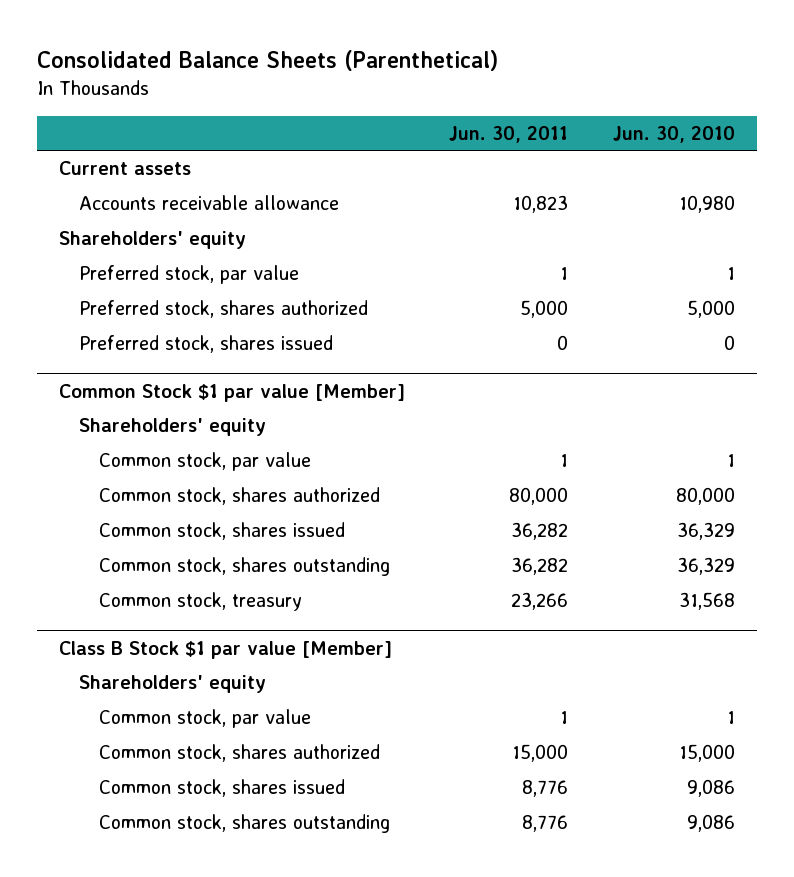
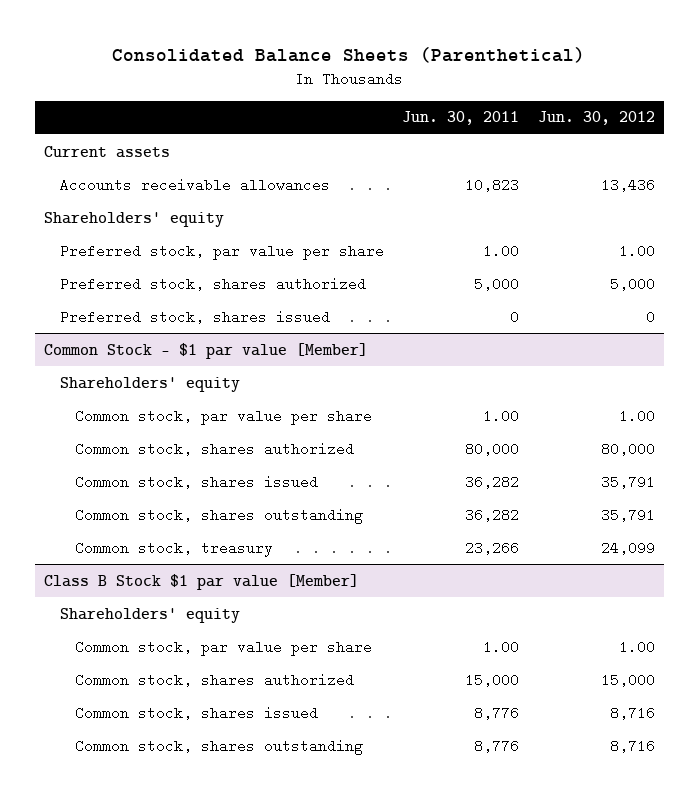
[612,125,735,143] Jun. 30, 2010 -> none
none -> [537,111,655,126] Jun. 30, 2012
[79,195,340,211] Accounts receivable allowance -> [59,177,330,192] Accounts receivable allowances
[79,265,300,285] Preferred stock, par value -> [59,243,384,260] Preferred stock, par value per share
[560,267,569,281] 1 -> [483,243,520,258] 1.00
[59,383,406,402] Common Stock $1 par value [Member] -> [44,342,369,359] Common Stock - $1 par value [Member]
[99,452,312,472] Common stock, par value -> [75,408,373,425] Common stock, par value per share
[560,454,569,468] 1 -> [483,408,520,423] 1.00
[99,709,312,729] Common stock, par value -> [75,639,373,656] Common stock, par value per share
[560,711,569,725] 1 -> [483,639,520,654] 1.00

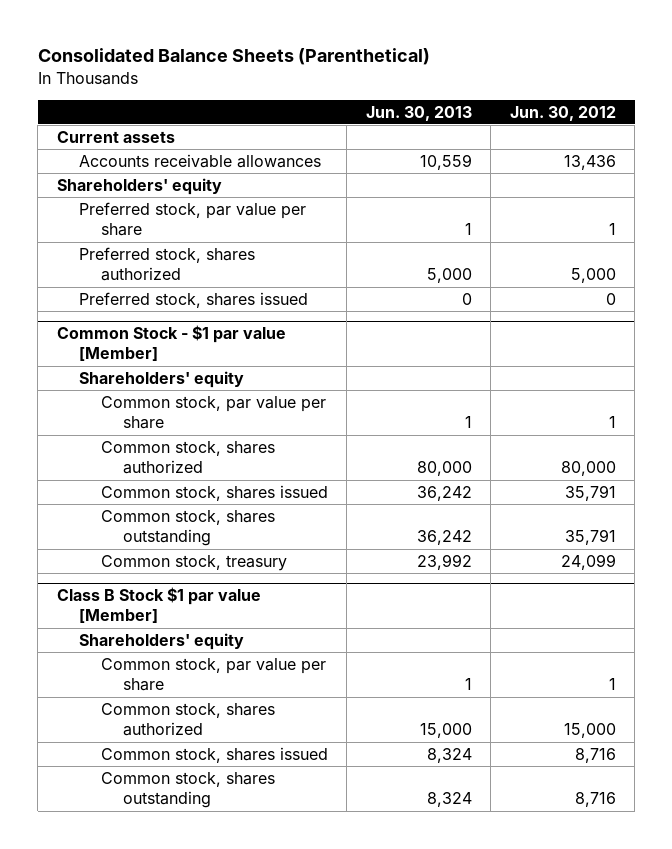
[402,111,520,126] Jun. 30, 2011 -> none
none -> [365,105,472,121] Jun. 30, 2013
[618,243,655,258] 1.00 -> [608,223,616,236] 1
[618,408,655,423] 1.00 -> [608,416,616,429] 1
[618,639,655,654] 1.00 -> [608,678,616,691] 1

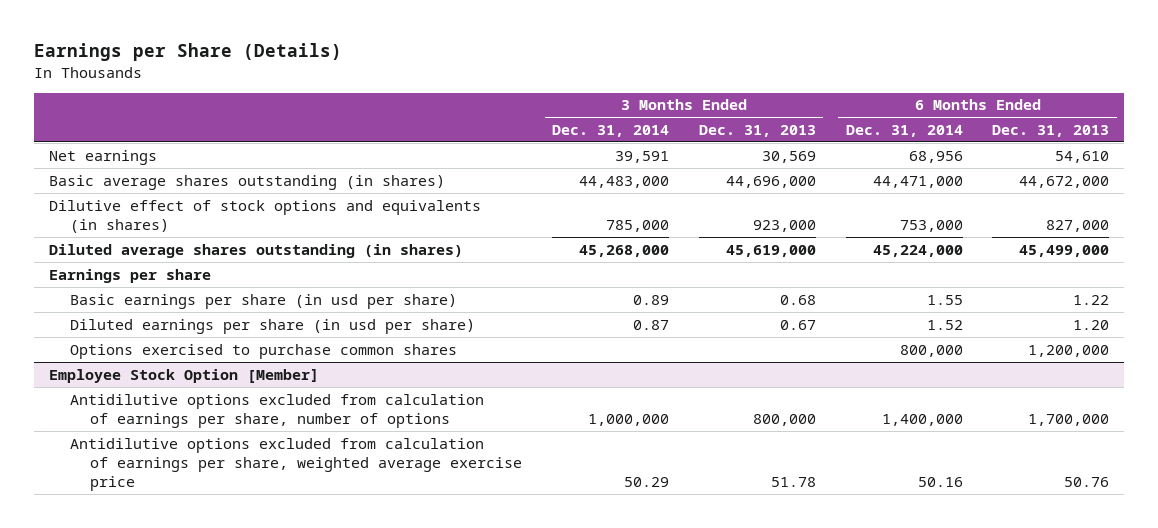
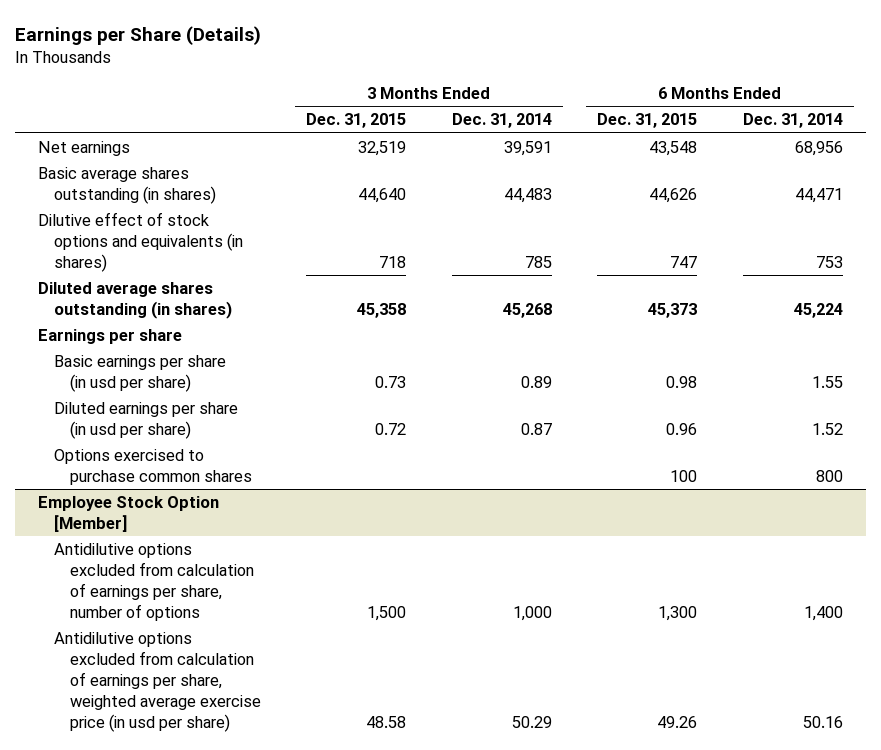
[698,125,816,138] Dec. 31, 2013 -> none
[992,125,1110,138] Dec. 31, 2013 -> none
none -> [306,113,407,129] Dec. 31, 2015
none -> [597,113,698,129] Dec. 31, 2015
[578,175,669,188] 44,483,000 -> [503,187,552,203] 44,483
[872,175,963,188] 44,471,000 -> [794,187,843,203] 44,471
[605,219,669,232] 785,000 -> [524,255,552,268] 785
[899,219,963,232] 753,000 -> [815,255,843,268] 753
[578,244,669,257] 45,268,000 -> [502,302,552,318] 45,268
[872,244,963,257] 45,224,000 -> [793,302,843,318] 45,224
[899,344,963,357] 800,000 -> [815,469,843,482] 800
[587,413,669,426] 1,000,000 -> [512,605,552,621] 1,000
[881,413,963,426] 1,400,000 -> [803,605,843,621] 1,400
[69,437,523,491] Antidilutive options excluded from calculation of earnings per share, weighted average exercise price -> [53,632,261,732] Antidilutive options excluded from calculation of earnings per share, weighted average exercise price (in usd per share)

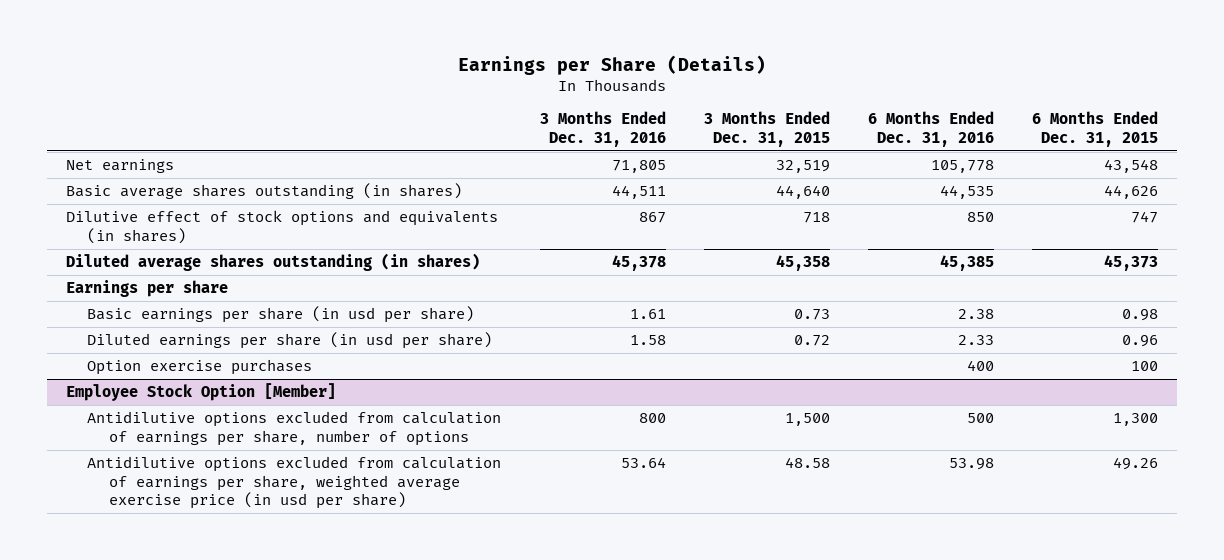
[451,113,552,129] Dec. 31, 2014 -> none
[742,113,843,129] Dec. 31, 2014 -> none
none -> [539,111,666,147] 3 Months Ended Dec. 31, 2016
none -> [867,111,994,147] 6 Months Ended Dec. 31, 2016
[53,449,252,485] Options exercised to purchase common shares -> [87,359,313,376] Option exercise purchases

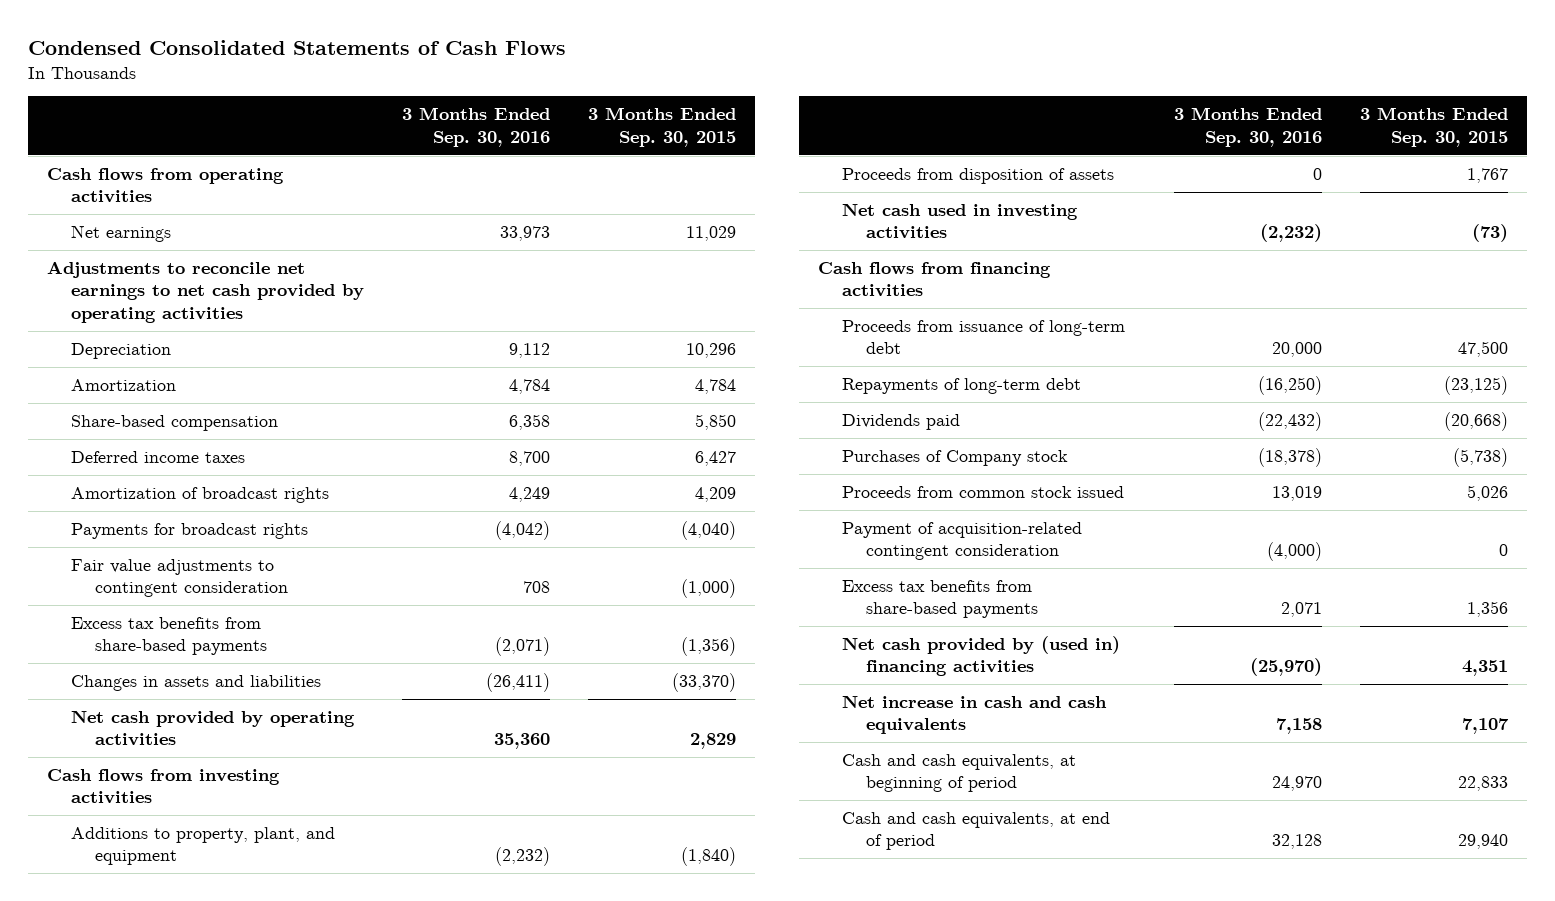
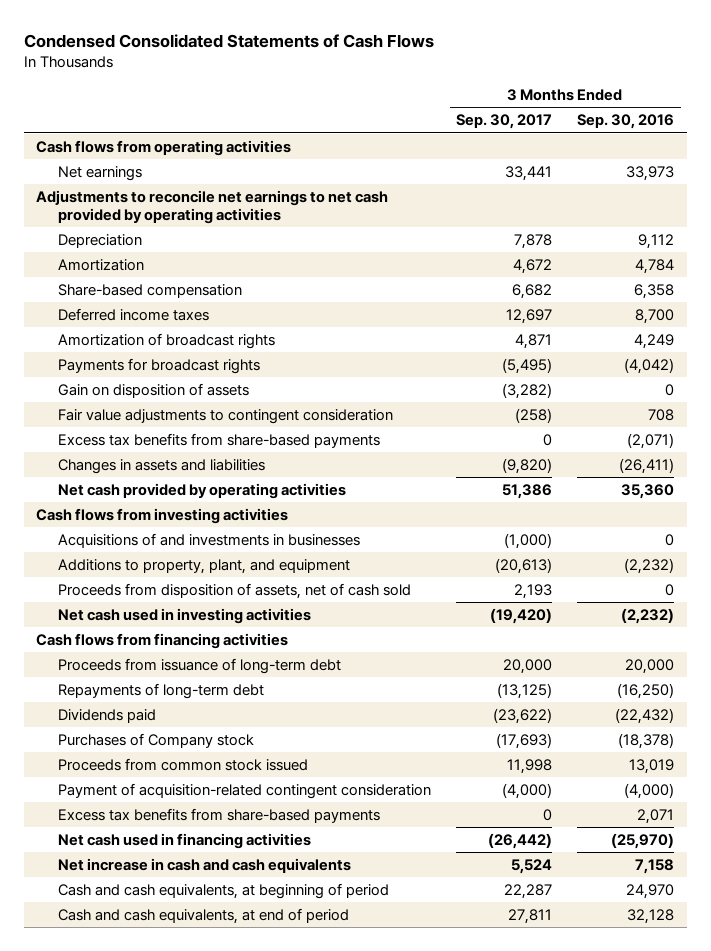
[588,107,737,147] 3 Months Ended Sep. 30, 2015 -> none
none -> [456,114,553,130] Sep. 30, 2017
none -> [57,382,249,398] Gain on disposition of assets
none -> [57,532,360,548] Acquisitions of and investments in businesses
[842,167,1115,184] Proceeds from disposition of assets -> [57,582,411,599] Proceeds from disposition of assets, net of cash sold
[842,635,1121,677] Net cash provided by (used in) financing activities -> [57,832,311,849] Net cash used in financing activities

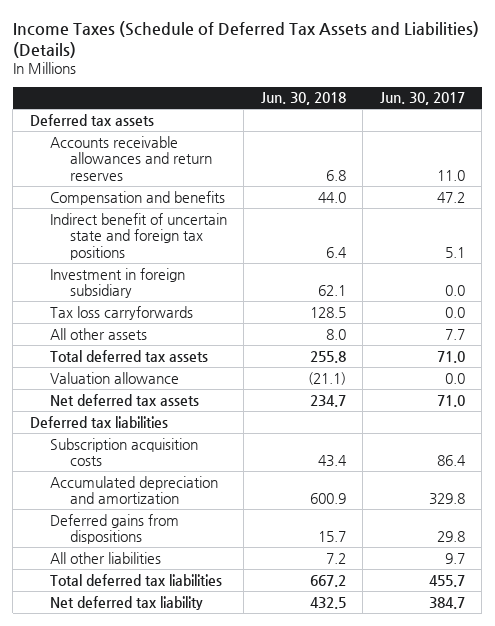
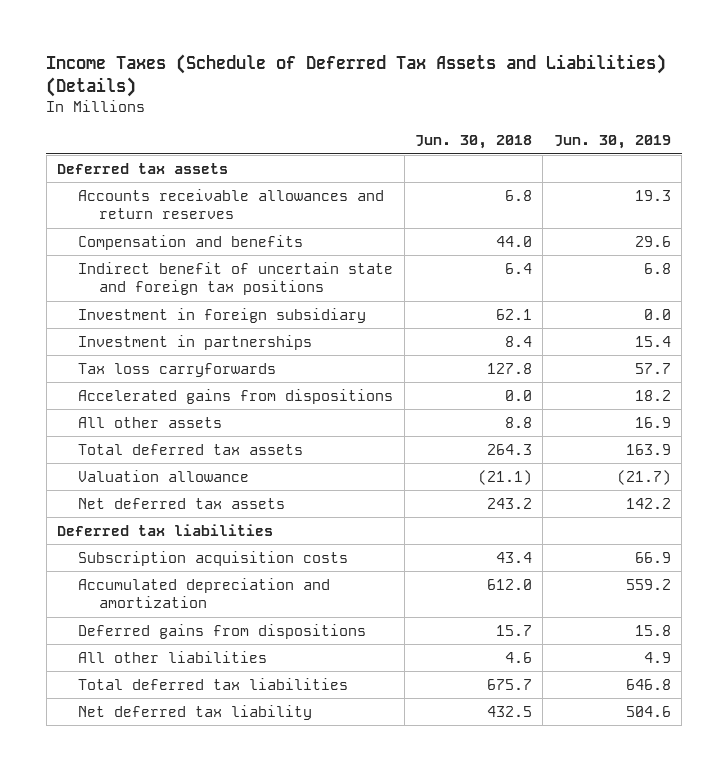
[379,92,465,106] Jun. 30, 2017 -> none
none -> [553,135,671,150] Jun. 30, 2019
none -> [78,334,313,350] Investment in partnerships
[309,306,346,318] 128.5 -> [487,362,533,374] 127.8
none -> [78,388,394,404] Accelerated gains from dispositions
[325,328,346,340] 8.0 -> [505,416,533,428] 8.8
[309,350,346,363] 255.8 -> [487,443,533,455] 264.3
[309,394,346,407] 234.7 -> [487,497,533,509] 243.2
[309,493,346,505] 600.9 -> [487,578,533,590] 612.0
[325,552,346,564] 7.2 -> [505,651,533,663] 4.6
[309,574,346,587] 667.2 -> [487,678,533,690] 675.7

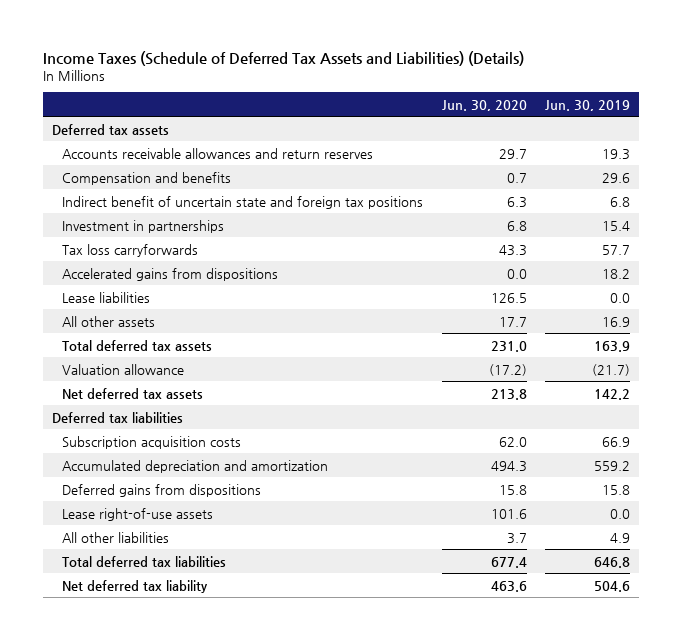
[415,135,533,150] Jun. 30, 2018 -> none
none -> [441,99,527,111] Jun. 30, 2020
[78,307,367,323] Investment in foreign subsidiary -> none
none -> [62,291,151,303] Lease liabilities
none -> [62,507,214,521] Lease right-of-use assets

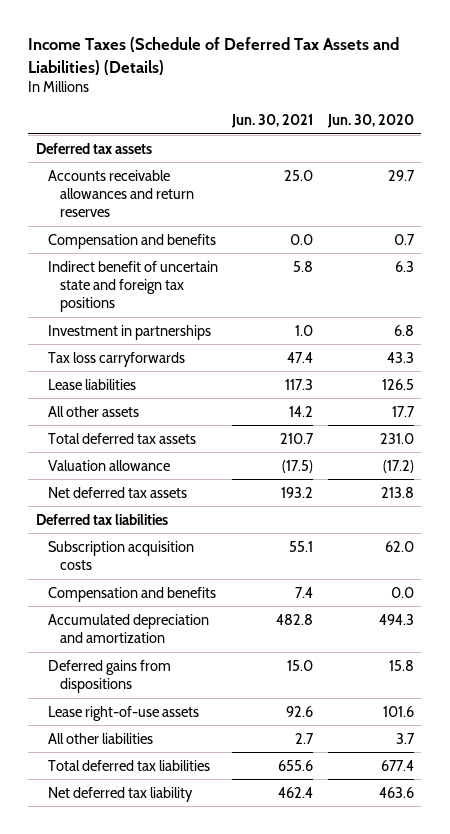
[544,99,630,111] Jun. 30, 2019 -> none
none -> [231,113,314,128] Jun. 30, 2021
[62,267,279,281] Accelerated gains from dispositions -> none
none -> [47,586,216,602] Compensation and benefits

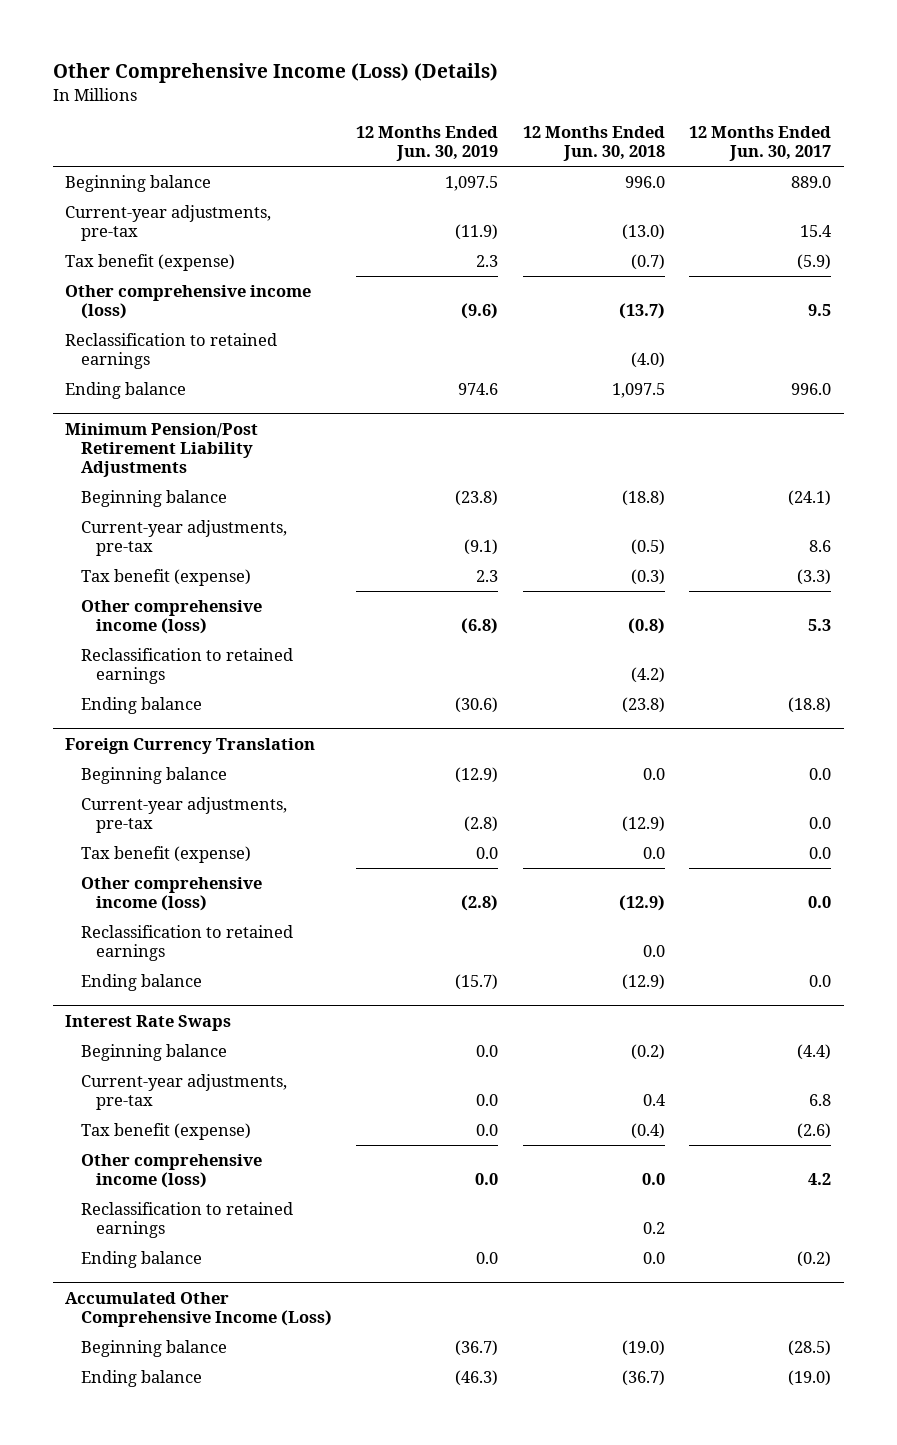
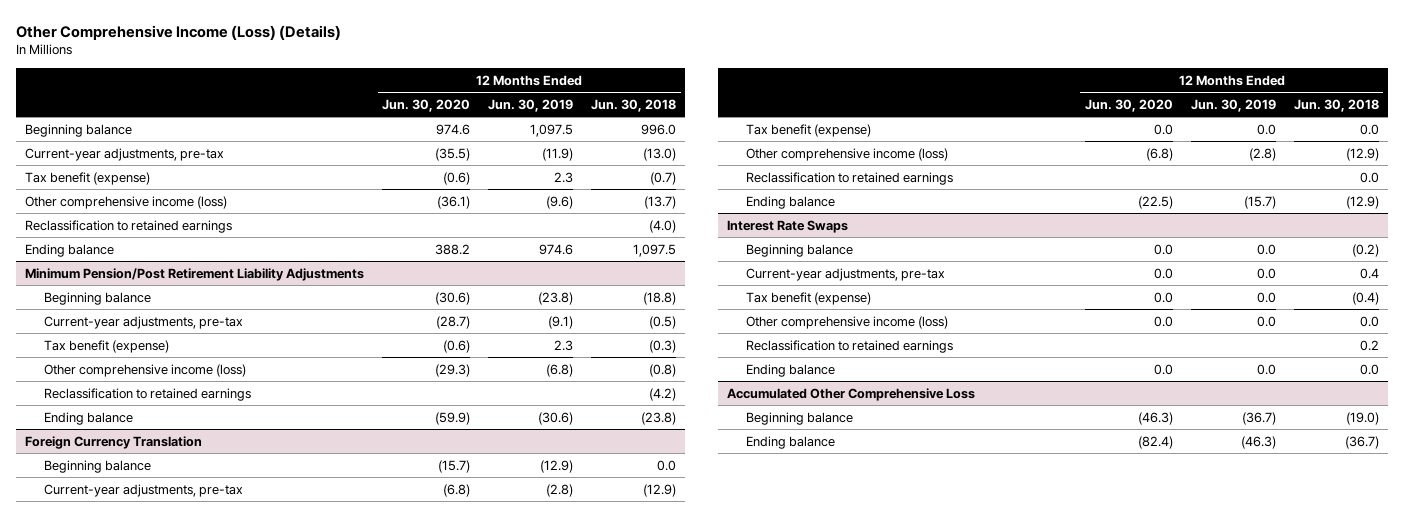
[689,125,832,162] 12 Months Ended Jun. 30, 2017 -> none
none -> [382,98,471,112] Jun. 30, 2020
[65,1291,332,1327] Accumulated Other Comprehensive Income (Loss) -> [727,387,976,401] Accumulated Other Comprehensive Loss

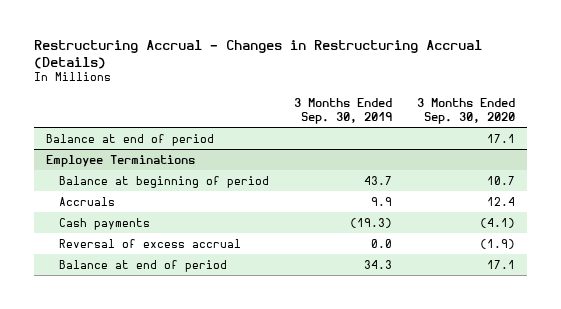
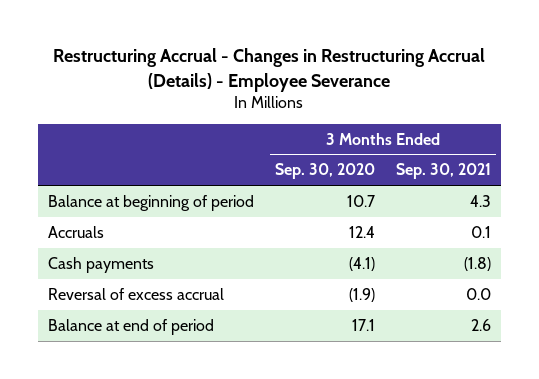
[33,40,482,69] Restructuring Accrual - Changes in Restructuring Accrual (Details) -> [53,48,486,92] Restructuring Accrual - Changes in Restructuring Accrual (Details) - Employee Severance
[294,97,393,124] 3 Months Ended Sep. 30, 2019 -> none
none -> [395,163,491,180] Sep. 30, 2021
[45,133,214,146] Balance at end of period -> none
[45,154,195,167] Employee Terminations -> none

